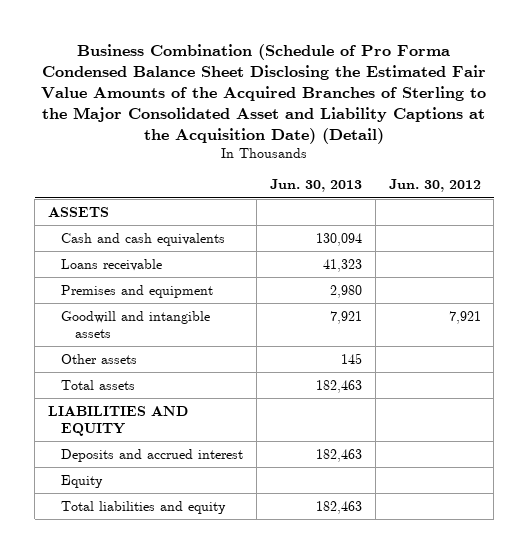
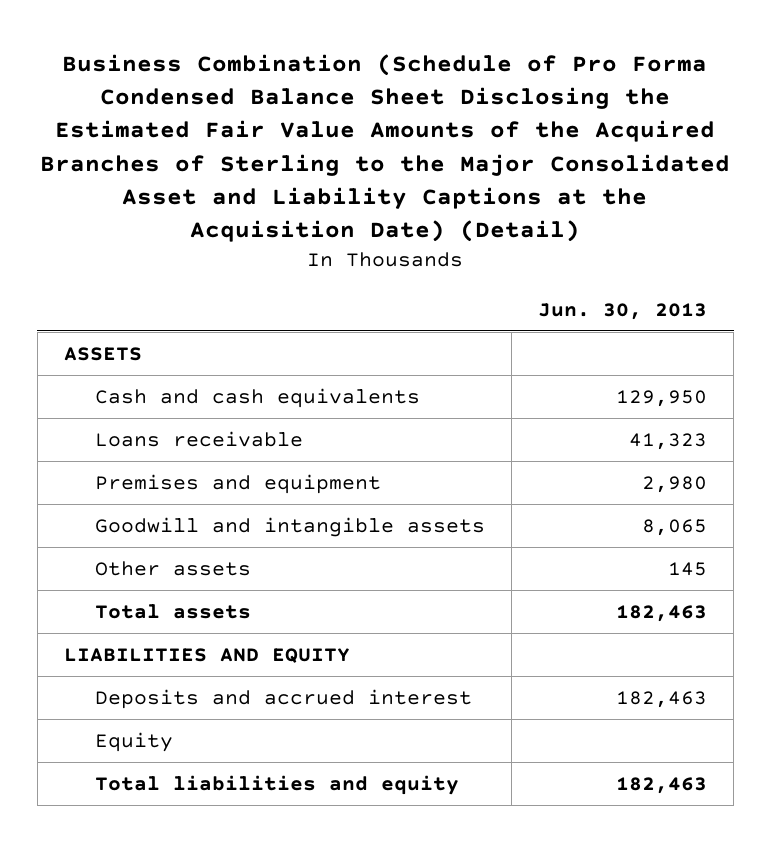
[388,179,481,193] Jun. 30, 2012 -> none
[315,232,362,246] 130,094 -> [616,389,708,407] 129,950
[329,310,362,324] 7,921 -> [642,518,708,536] 8,065

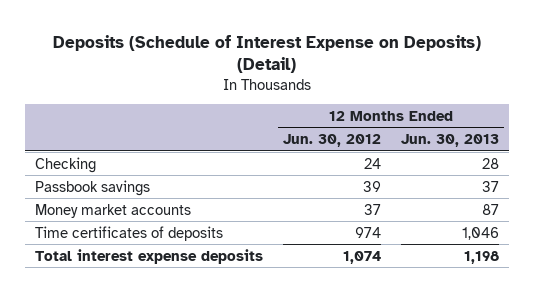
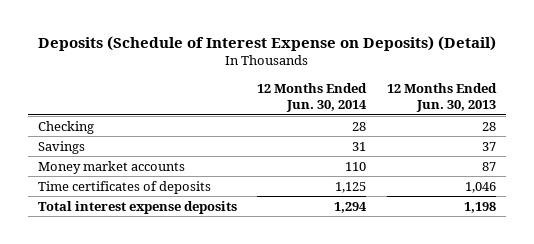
[283,134,382,148] Jun. 30, 2012 -> none
none -> [257,82,368,113] 12 Months Ended Jun. 30, 2014
[35,179,151,196] Passbook savings -> [37,140,85,154] Savings

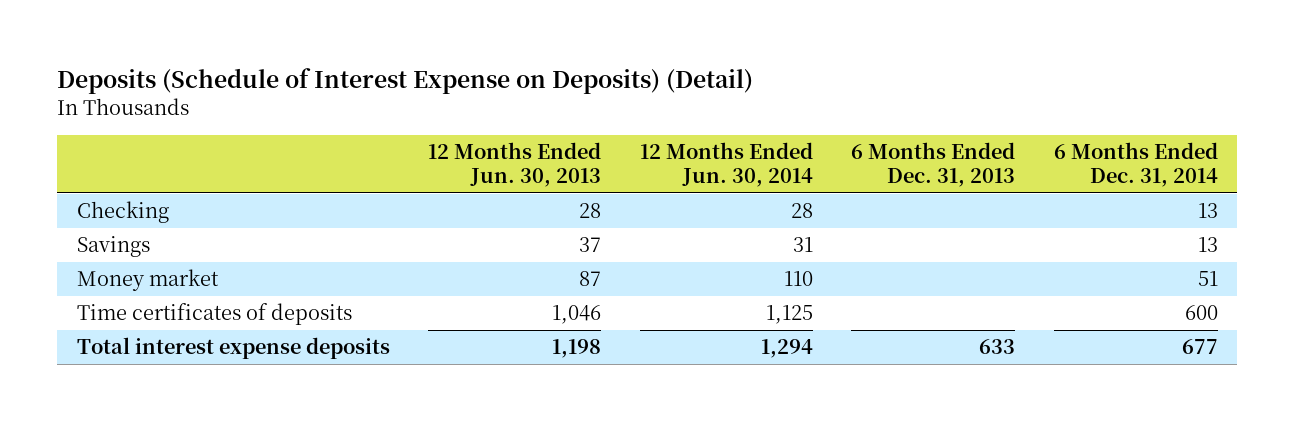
none -> [851,142,1016,187] 6 Months Ended Dec. 31, 2013
none -> [1053,142,1218,187] 6 Months Ended Dec. 31, 2014
[37,160,185,174] Money market accounts -> [76,269,219,292] Money market

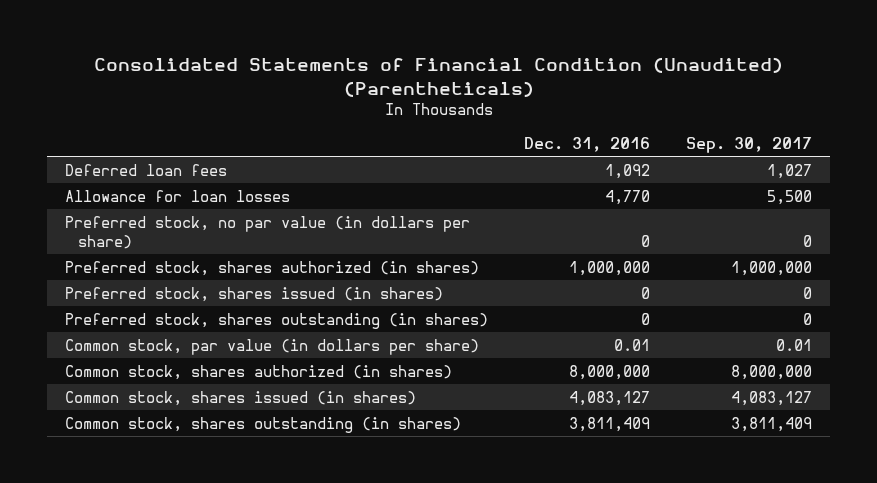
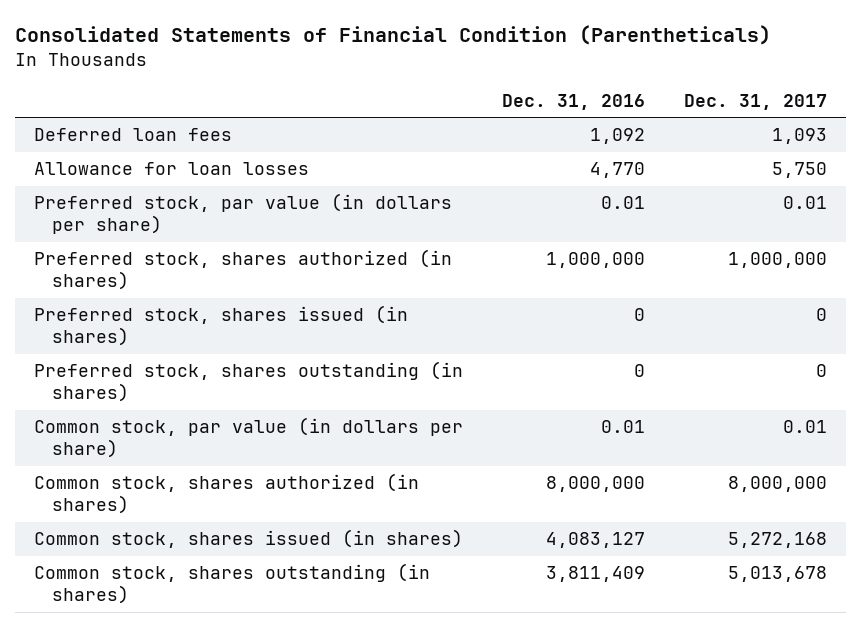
[93,57,783,97] Consolidated Statements of Financial Condition (Unaudited) (Parentheticals) -> [14,24,771,45] Consolidated Statements of Financial Condition (Parentheticals)
[685,137,812,154] Sep. 30, 2017 -> none
none -> [683,93,827,110] Dec. 31, 2017
[65,215,471,249] Preferred stock, no par value (in dollars per share) -> [34,193,453,235] Preferred stock, par value (in dollars per share)
[641,234,651,247] 0 -> [601,196,646,210] 0.01

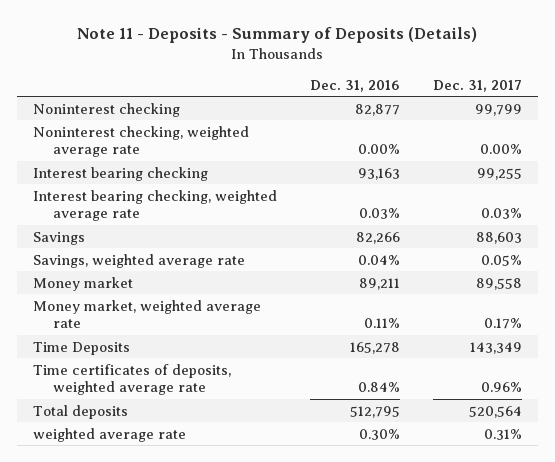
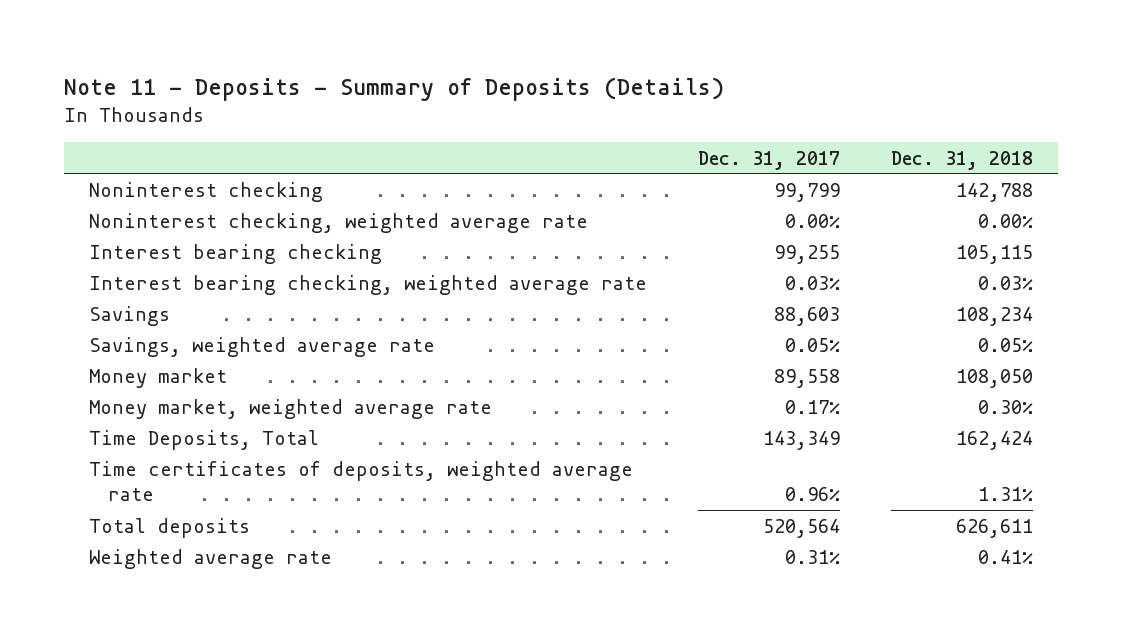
[309,79,400,92] Dec. 31, 2016 -> none
none -> [890,150,1033,170] Dec. 31, 2018
[33,341,131,355] Time Deposits -> [88,429,319,450] Time Deposits, Total
[33,427,187,442] weighted average rate -> [88,548,332,569] Weighted average rate

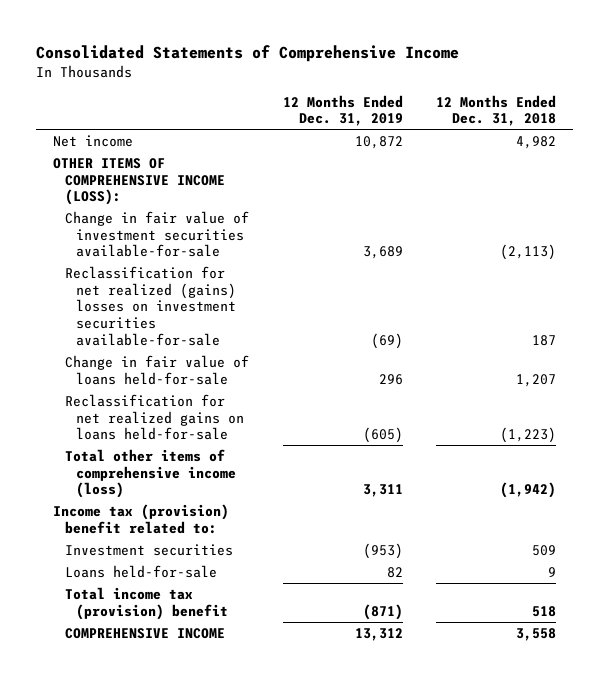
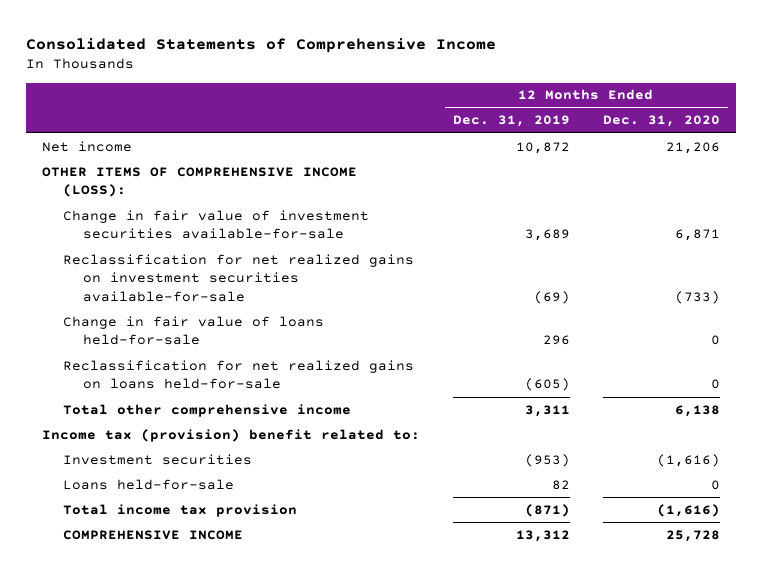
[436,94,557,127] 12 Months Ended Dec. 31, 2018 -> none
none -> [602,115,720,128] Dec. 31, 2020
[64,265,237,346] Reclassification for net realized (gains) losses on investment securities available-for-sale -> [62,253,414,302] Reclassification for net realized gains on investment securities available-for-sale
[64,448,237,499] Total other items of comprehensive income (loss) -> [62,403,351,417] Total other comprehensive income
[64,586,229,620] Total income tax (provision) benefit -> [62,503,297,517] Total income tax provision

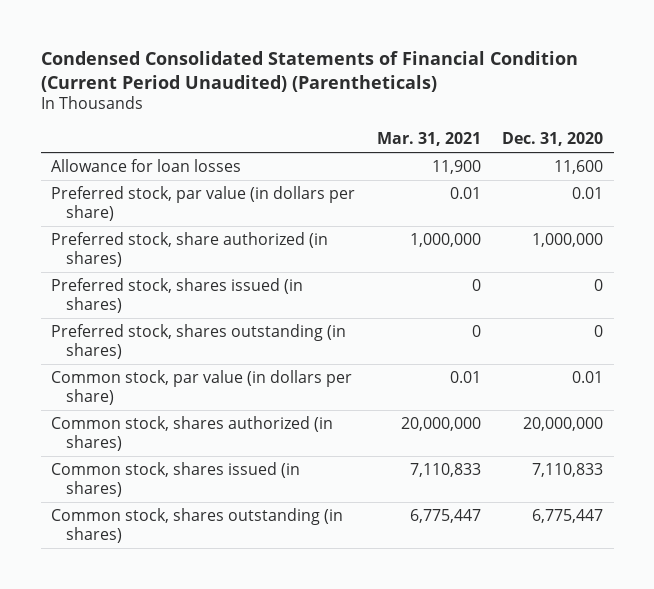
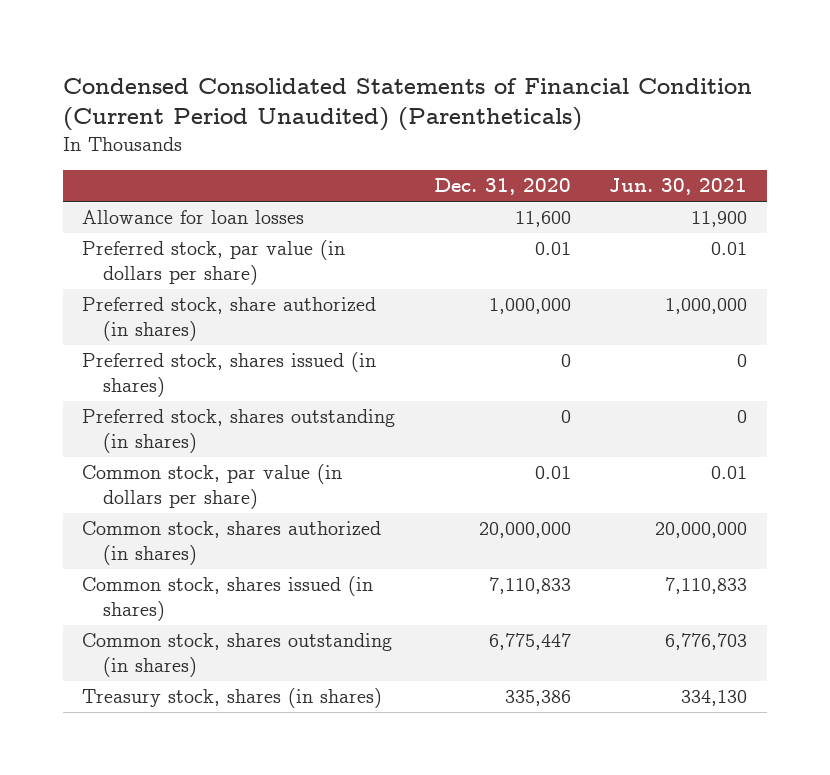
[376,131,481,146] Mar. 31, 2021 -> none
none -> [609,178,748,196] Jun. 30, 2021
none -> [82,688,383,709] Treasury stock, shares (in shares)

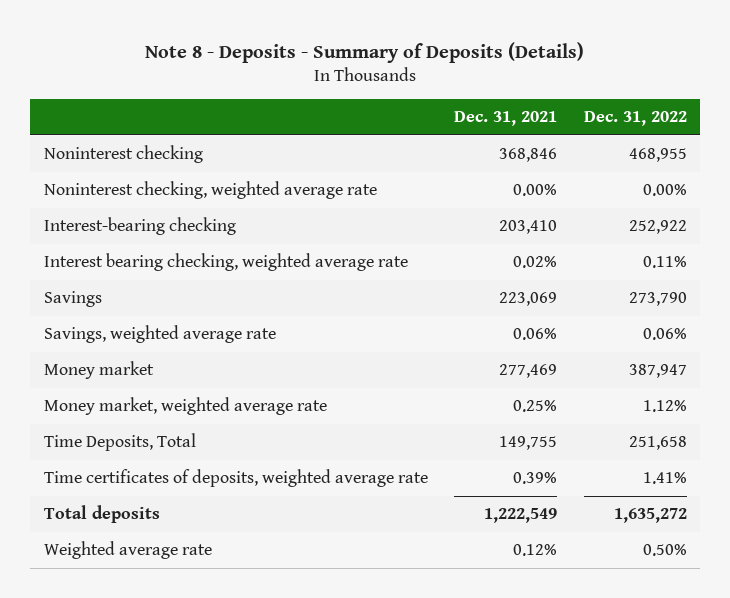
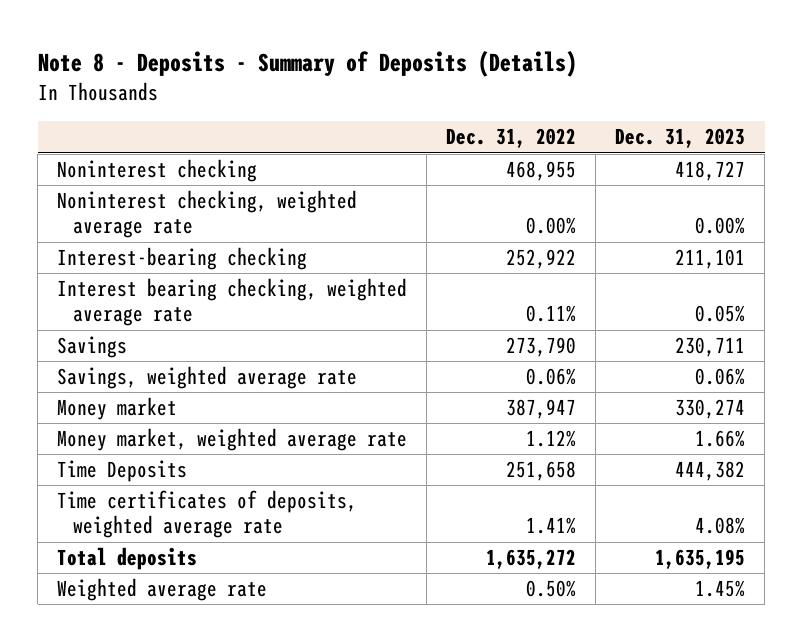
[454,111,558,127] Dec. 31, 2021 -> none
none -> [615,128,746,149] Dec. 31, 2023
[43,433,196,452] Time Deposits, Total -> [57,460,188,483] Time Deposits

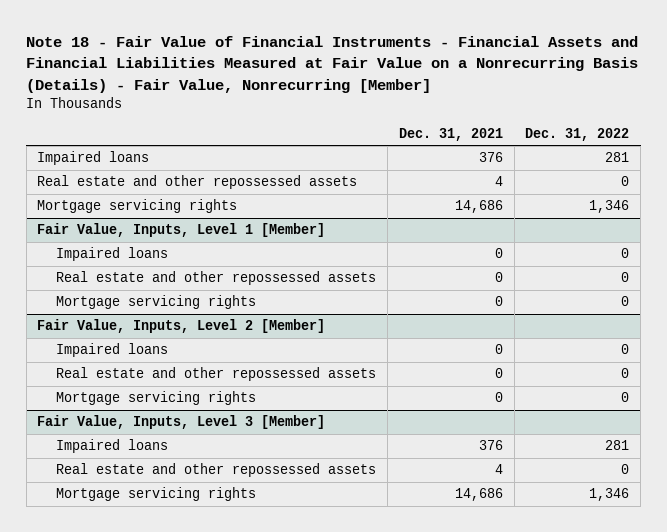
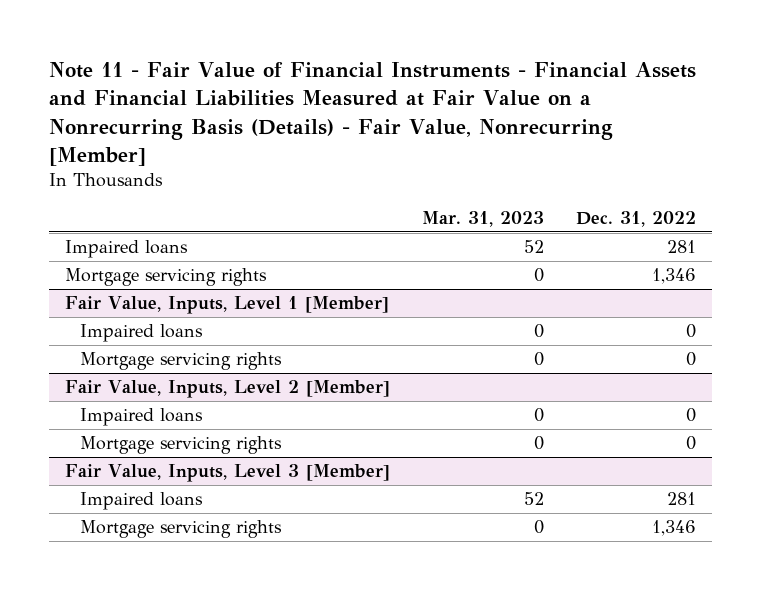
[26,36,639,93] Note 18 - Fair Value of Financial Instruments - Financial Assets and Financial Liabilities Measured at Fair Value on a Nonrecurring Basis (Details) - Fair Value, Nonrecurring [Member] -> [49,62,697,166] Note 11 - Fair Value of Financial Instruments - Financial Assets and Financial Liabilities Measured at Fair Value on a Nonrecurring Basis (Details) - Fair Value, Nonrecurring [Member]
[398,127,503,141] Dec. 31, 2021 -> none
none -> [421,211,544,228] Mar. 31, 2023
[37,175,358,190] Real estate and other repossessed assets -> none
[56,271,377,286] Real estate and other repossessed assets -> none
[56,367,377,382] Real estate and other repossessed assets -> none
[56,463,377,478] Real estate and other repossessed assets -> none

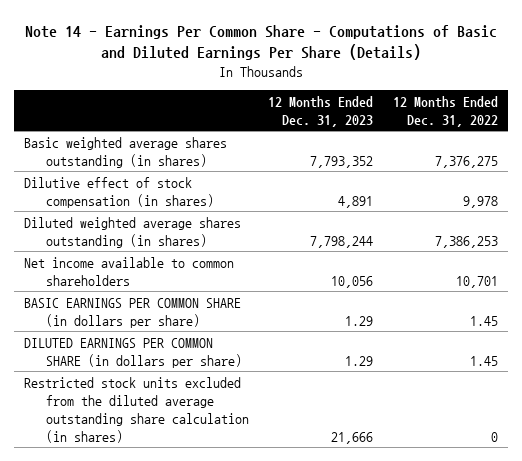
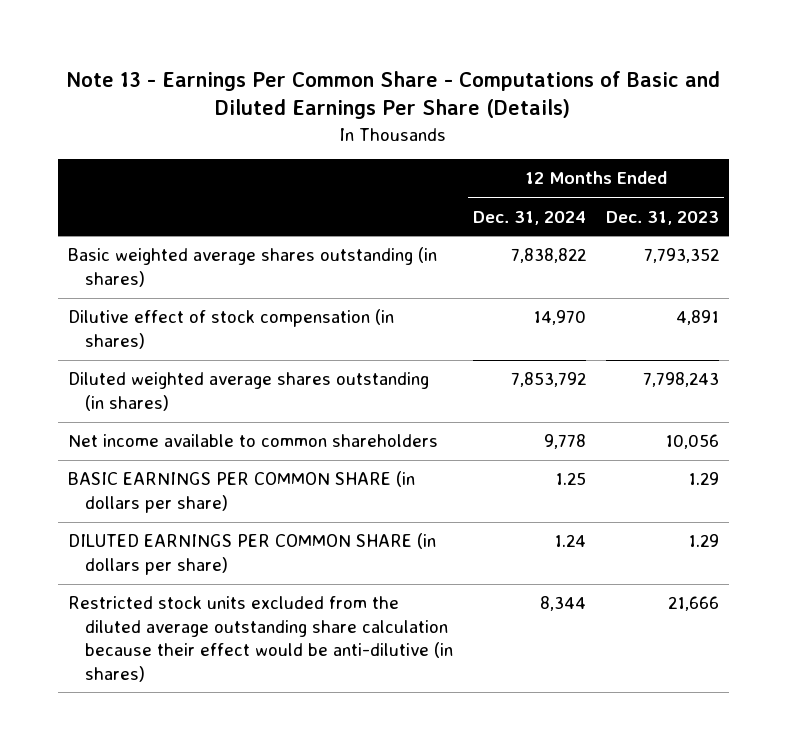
[24,24,497,61] Note 14 - Earnings Per Common Share - Computations of Basic and Diluted Earnings Per Share (Details) -> [66,70,721,120] Note 13 - Earnings Per Common Share - Computations of Basic and Diluted Earnings Per Share (Details)
[392,95,498,127] 12 Months Ended Dec. 31, 2022 -> none
none -> [473,210,587,225] Dec. 31, 2024
[310,235,374,248] 7,798,244 -> [643,372,720,388] 7,798,243
[23,376,249,443] Restricted stock units excluded from the diluted average outstanding share calculation (in shares) -> [67,596,454,682] Restricted stock units excluded from the diluted average outstanding share calculation because their effect would be anti-dilutive (in shares)

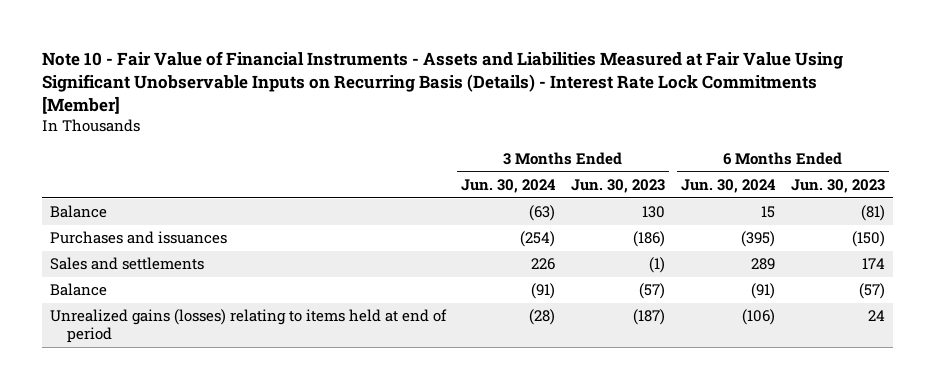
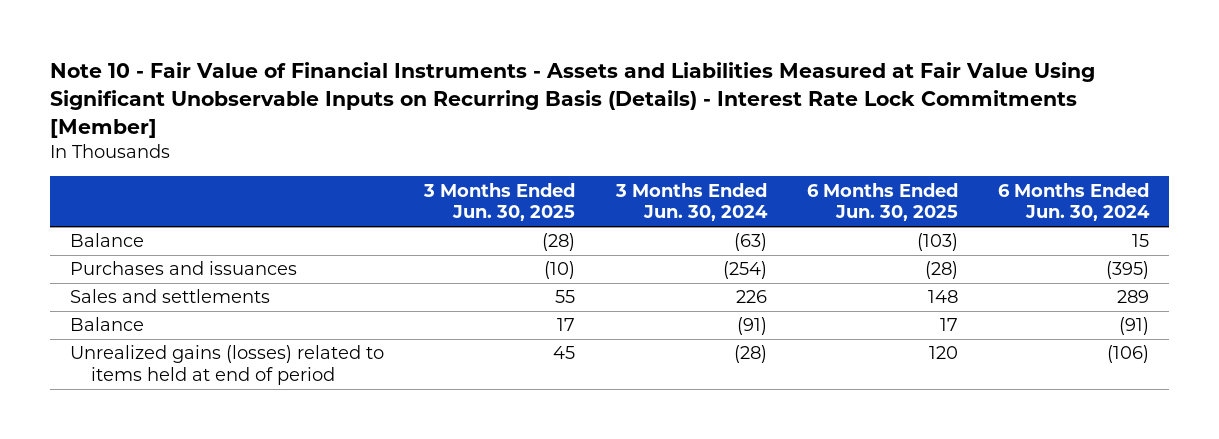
[571,179,666,194] Jun. 30, 2023 -> none
[791,179,886,194] Jun. 30, 2023 -> none
none -> [423,182,576,222] 3 Months Ended Jun. 30, 2025
none -> [806,182,958,222] 6 Months Ended Jun. 30, 2025
[49,309,447,343] Unrealized gains (losses) relating to items held at end of period -> [70,345,385,386] Unrealized gains (losses) related to items held at end of period

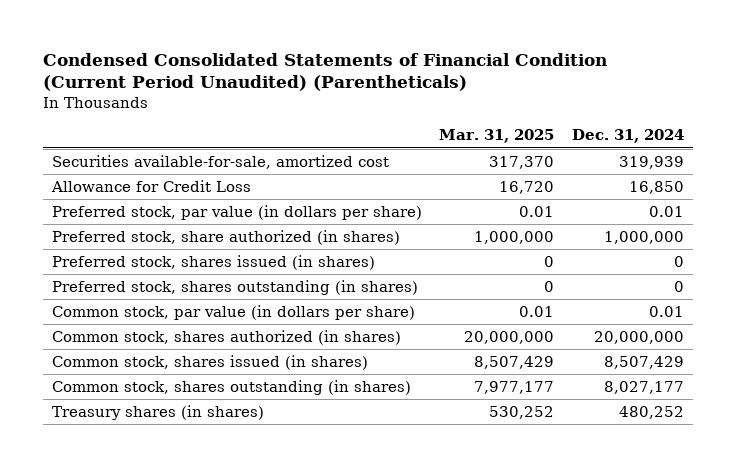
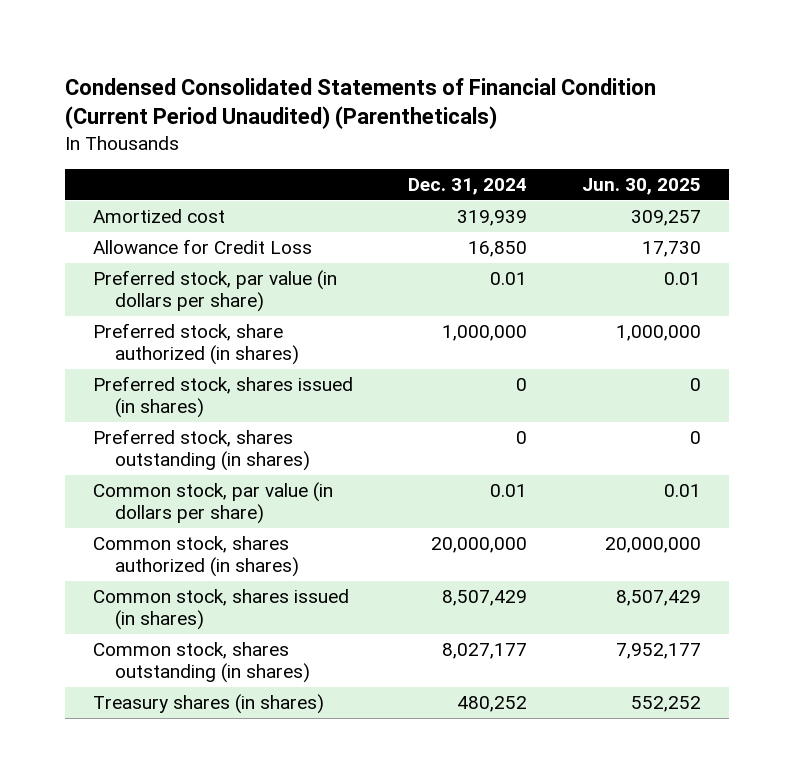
[439,129,555,144] Mar. 31, 2025 -> none
none -> [582,177,702,195] Jun. 30, 2025
[51,154,389,169] Securities available-for-sale, amortized cost -> [92,209,225,224] Amortized cost

